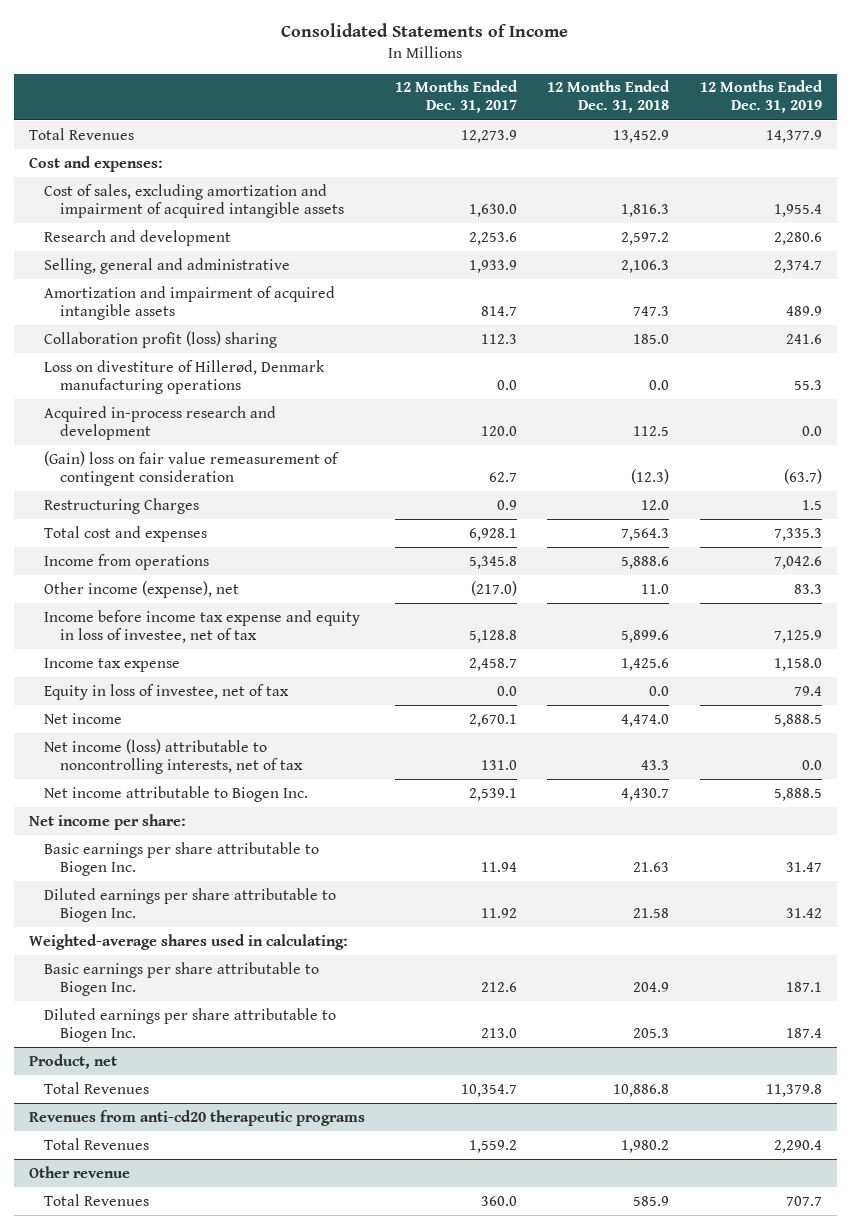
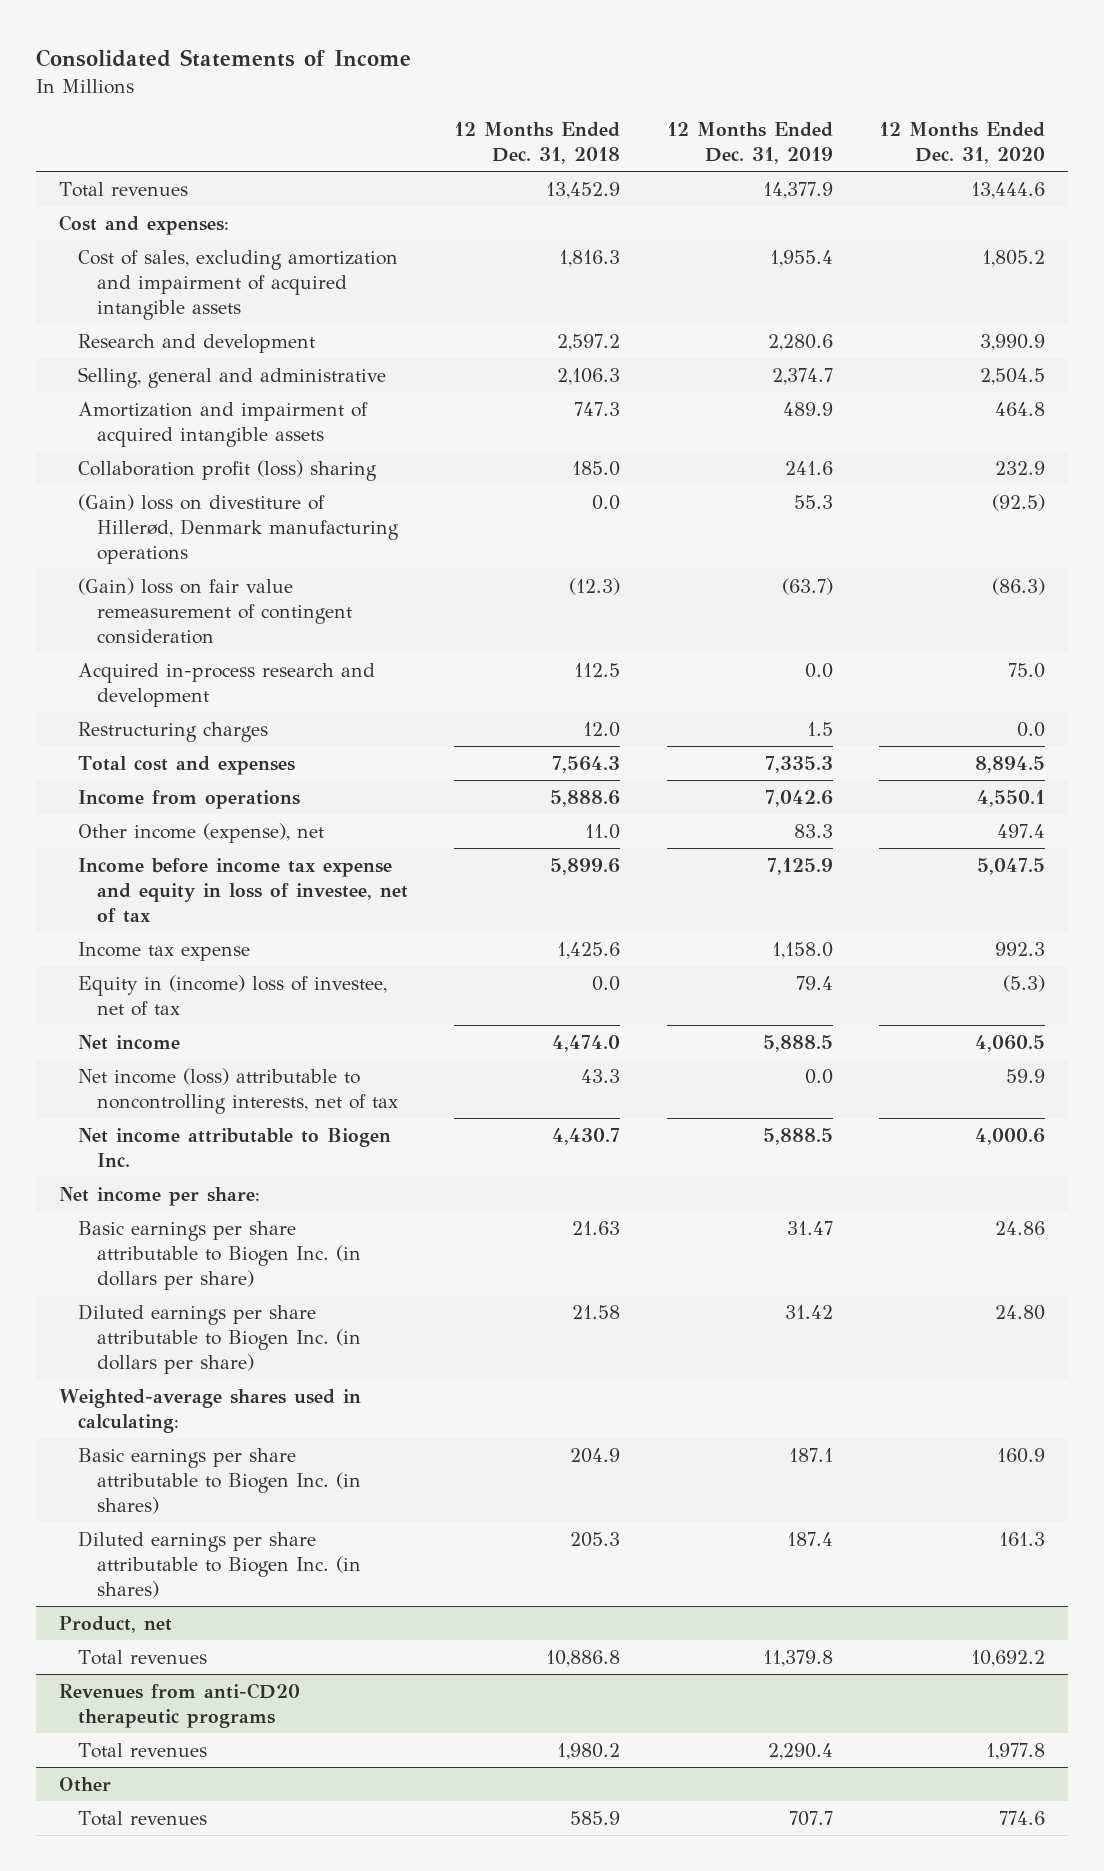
[395,80,519,114] 12 Months Ended Dec. 31, 2017 -> none
none -> [879,122,1046,165] 12 Months Ended Dec. 31, 2020
[28,127,134,140] Total Revenues -> [58,181,188,197] Total revenues
[44,359,326,394] Loss on divestiture of Hillerød, Denmark manufacturing operations -> [77,493,399,565] (Gain) loss on divestiture of Hillerød, Denmark manufacturing operations
[44,405,277,440] Acquired in-process research and development -> [77,662,375,707] Acquired in-process research and development
[44,497,200,514] Restructuring Charges -> [77,721,268,742] Restructuring charges
[44,683,290,700] Equity in loss of investee, net of tax -> [77,974,387,1016] Equity in (income) loss of investee, net of tax
[44,841,320,876] Basic earnings per share attributable to Biogen Inc. -> [77,1220,361,1291] Basic earnings per share attributable to Biogen Inc. (in dollars per share)
[44,887,337,922] Diluted earnings per share attributable to Biogen Inc. -> [77,1303,361,1375] Diluted earnings per share attributable to Biogen Inc. (in dollars per share)
[44,961,320,996] Basic earnings per share attributable to Biogen Inc. -> [77,1447,361,1515] Basic earnings per share attributable to Biogen Inc. (in shares)
[44,1007,337,1042] Diluted earnings per share attributable to Biogen Inc. -> [77,1530,361,1599] Diluted earnings per share attributable to Biogen Inc. (in shares)
[44,1081,150,1094] Total Revenues -> [77,1649,207,1665] Total revenues
[28,1109,365,1126] Revenues from anti-cd20 therapeutic programs -> [58,1682,300,1728] Revenues from anti-CD20 therapeutic programs
[44,1137,150,1150] Total Revenues -> [77,1742,207,1758] Total revenues
[28,1165,130,1178] Other revenue -> [58,1776,111,1792] Other
[44,1193,150,1206] Total Revenues -> [77,1810,207,1826] Total revenues

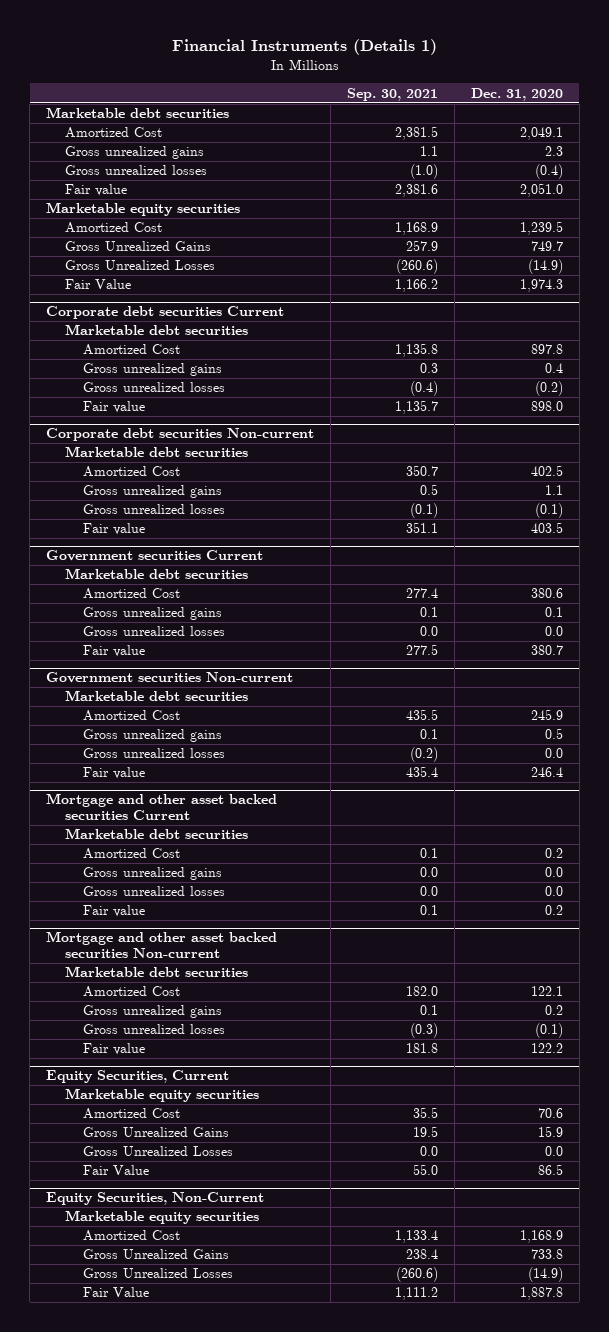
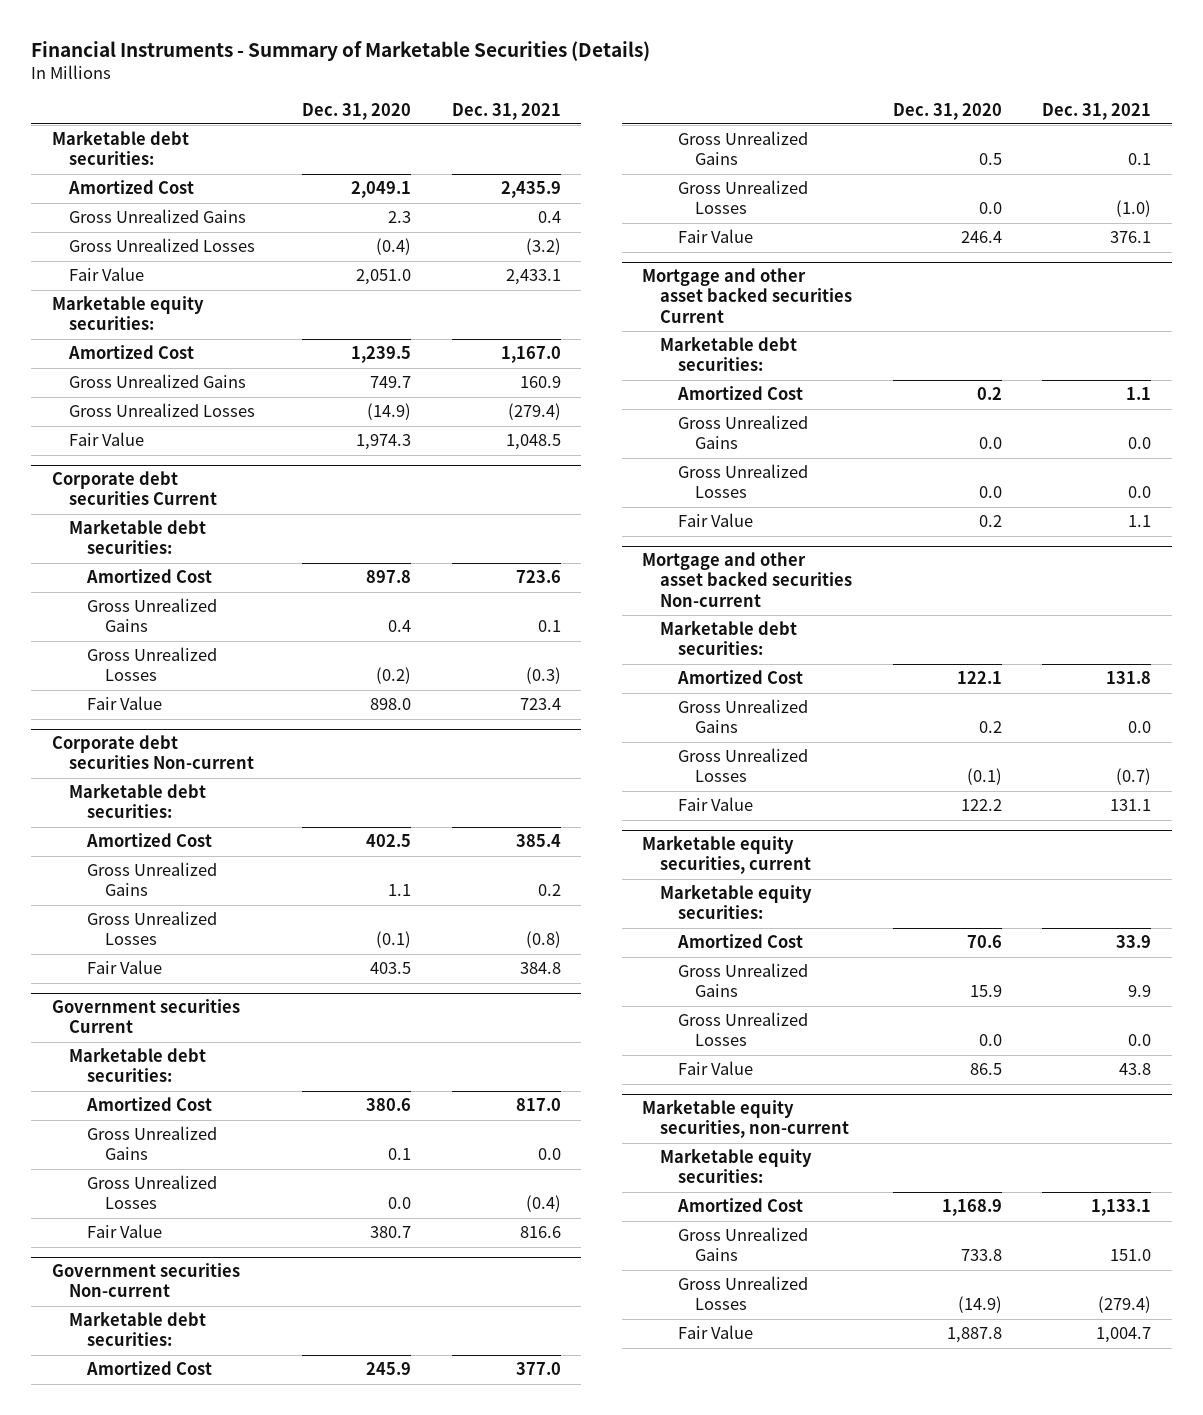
[171,39,437,56] Financial Instruments (Details 1) -> [31,40,651,61] Financial Instruments - Summary of Marketable Securities (Details)
[347,87,439,101] Sep. 30, 2021 -> none
none -> [451,102,561,120] Dec. 31, 2021
[46,107,230,119] Marketable debt securities -> [51,131,189,166] Marketable debt securities:
[64,146,204,160] Gross unrealized gains -> [69,209,247,224] Gross Unrealized Gains
[64,165,207,176] Gross unrealized losses -> [69,238,256,253] Gross Unrealized Losses
[64,184,127,197] Fair value -> [69,267,145,282] Fair Value
[46,202,241,217] Marketable equity securities -> [51,296,204,331] Marketable equity securities:
[64,324,248,336] Marketable debt securities -> [69,520,207,555] Marketable debt securities:
[83,363,223,377] Gross unrealized gains -> [87,598,218,633] Gross Unrealized Gains
[83,382,226,393] Gross unrealized losses -> [87,647,218,682] Gross Unrealized Losses
[83,401,146,414] Fair value -> [87,696,163,711] Fair Value
[64,446,248,458] Marketable debt securities -> [69,784,207,819] Marketable debt securities:
[83,485,223,499] Gross unrealized gains -> [87,862,218,897] Gross Unrealized Gains
[83,504,226,515] Gross unrealized losses -> [87,911,218,946] Gross Unrealized Losses
[83,523,146,536] Fair value -> [87,960,163,975] Fair Value
[64,568,248,580] Marketable debt securities -> [69,1048,207,1083] Marketable debt securities:
[83,607,223,621] Gross unrealized gains -> [87,1126,218,1161] Gross Unrealized Gains
[83,626,226,637] Gross unrealized losses -> [87,1175,218,1210] Gross Unrealized Losses
[83,645,146,658] Fair value -> [87,1224,163,1239] Fair Value
[64,690,248,702] Marketable debt securities -> [69,1312,207,1347] Marketable debt securities:
[83,729,223,743] Gross unrealized gains -> [677,131,808,166] Gross Unrealized Gains
[83,748,226,759] Gross unrealized losses -> [677,180,808,215] Gross Unrealized Losses
[83,767,146,780] Fair value -> [677,229,753,244] Fair Value
[64,828,248,840] Marketable debt securities -> [659,337,797,372] Marketable debt securities:
[83,867,223,881] Gross unrealized gains -> [677,415,808,450] Gross Unrealized Gains
[83,886,226,897] Gross unrealized losses -> [677,464,808,499] Gross Unrealized Losses
[83,905,146,918] Fair value -> [677,513,753,528] Fair Value
[64,966,248,978] Marketable debt securities -> [659,621,797,656] Marketable debt securities:
[83,1005,223,1019] Gross unrealized gains -> [677,699,808,734] Gross Unrealized Gains
[83,1024,226,1035] Gross unrealized losses -> [677,748,808,783] Gross Unrealized Losses
[83,1043,146,1056] Fair value -> [677,797,753,812] Fair Value
[46,1070,230,1084] Equity Securities, Current -> [642,836,811,875] Marketable equity securities, current
[64,1088,259,1103] Marketable equity securities -> [659,885,812,920] Marketable equity securities:
[46,1192,265,1206] Equity Securities, Non-Current -> [642,1100,849,1139] Marketable equity securities, non-current
[64,1210,259,1225] Marketable equity securities -> [659,1149,812,1184] Marketable equity securities:

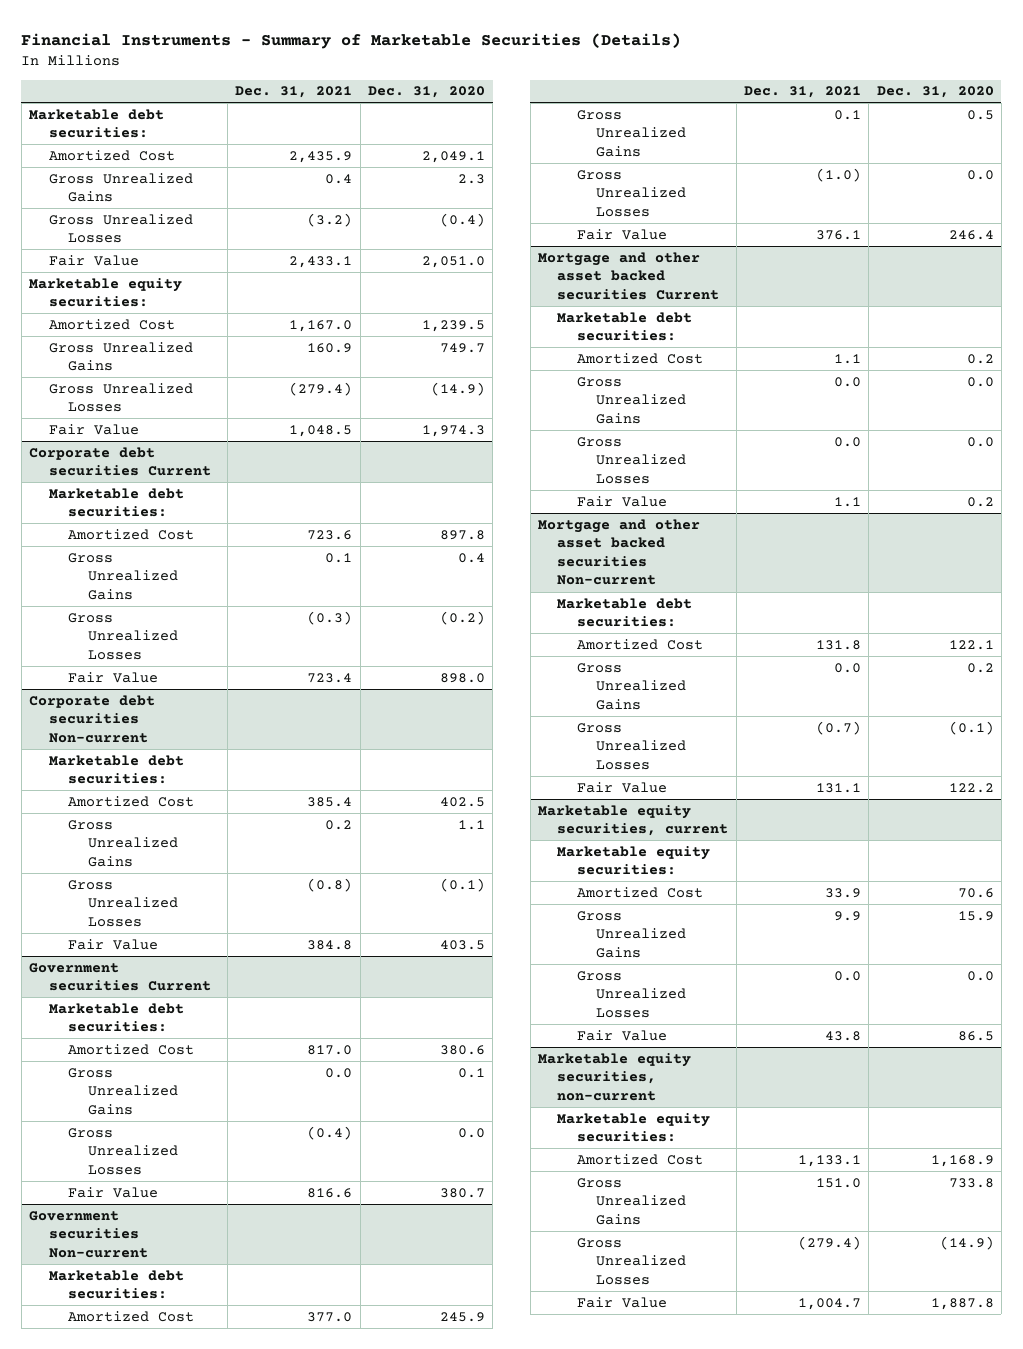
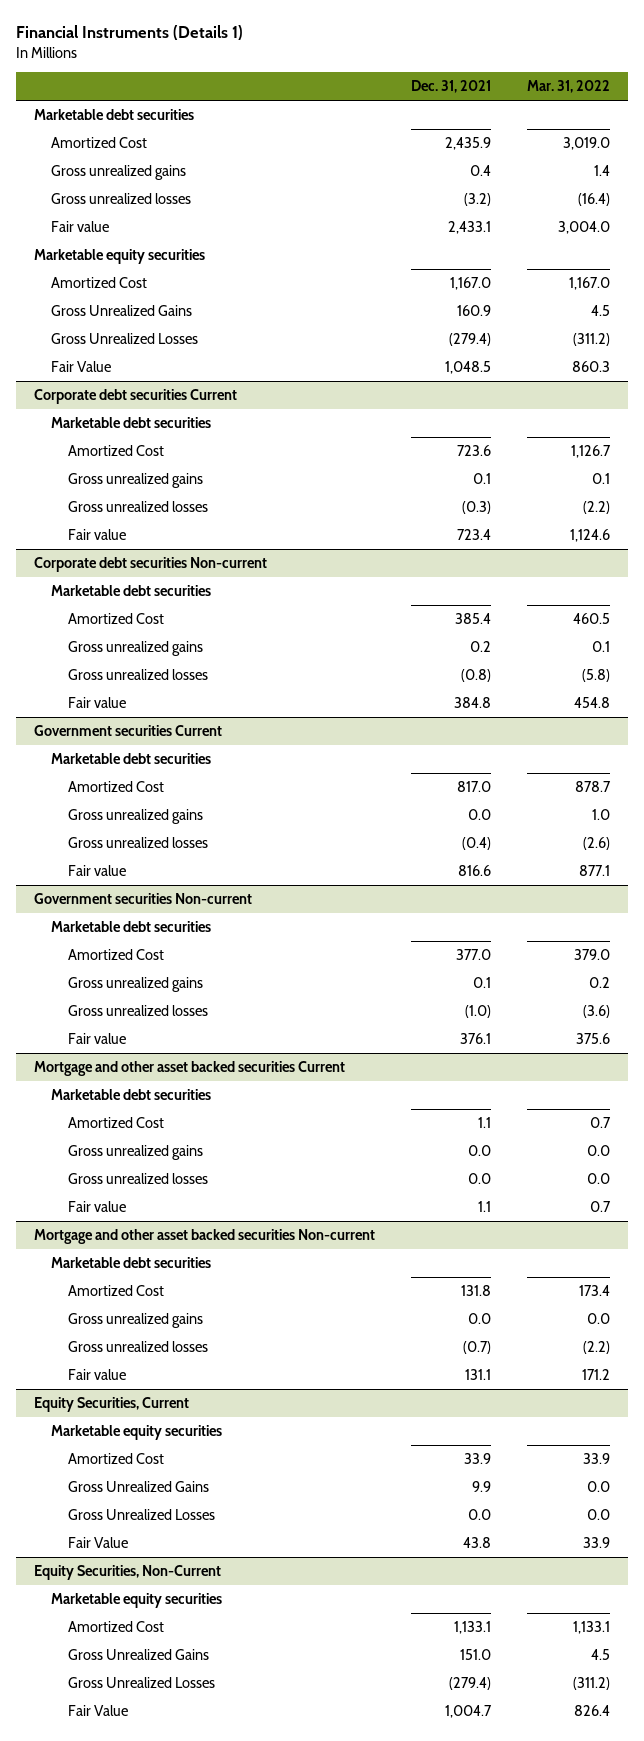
[21,32,682,49] Financial Instruments - Summary of Marketable Securities (Details) -> [15,25,243,41] Financial Instruments (Details 1)
[367,86,485,99] Dec. 31, 2020 -> none
none -> [527,80,611,94] Mar. 31, 2022
[29,108,165,139] Marketable debt securities: -> [33,108,194,120] Marketable debt securities
[48,172,193,203] Gross Unrealized Gains -> [50,164,186,180] Gross unrealized gains
[48,213,193,244] Gross Unrealized Losses -> [50,192,191,204] Gross unrealized losses
[48,254,139,266] Fair Value -> [50,220,109,232] Fair value
[29,277,183,308] Marketable equity securities: -> [33,248,205,264] Marketable equity securities
[48,487,184,518] Marketable debt securities: -> [50,416,211,428] Marketable debt securities
[68,552,178,600] Gross Unrealized Gains -> [67,472,203,488] Gross unrealized gains
[68,612,178,660] Gross Unrealized Losses -> [67,500,208,512] Gross unrealized losses
[68,671,159,683] Fair Value -> [67,528,126,540] Fair value
[48,754,184,785] Marketable debt securities: -> [50,584,211,596] Marketable debt securities
[68,819,178,867] Gross Unrealized Gains -> [67,640,203,656] Gross unrealized gains
[68,879,178,927] Gross Unrealized Losses -> [67,668,208,680] Gross unrealized losses
[68,938,159,950] Fair Value -> [67,696,126,708] Fair value
[48,1002,184,1033] Marketable debt securities: -> [50,752,211,764] Marketable debt securities
[68,1067,178,1115] Gross Unrealized Gains -> [67,808,203,824] Gross unrealized gains
[68,1127,178,1175] Gross Unrealized Losses -> [67,836,208,848] Gross unrealized losses
[68,1186,159,1198] Fair Value -> [67,864,126,876] Fair value
[48,1269,184,1300] Marketable debt securities: -> [50,920,211,932] Marketable debt securities
[576,109,687,157] Gross Unrealized Gains -> [67,976,203,992] Gross unrealized gains
[576,169,687,217] Gross Unrealized Losses -> [67,1004,208,1016] Gross unrealized losses
[576,228,667,240] Fair Value -> [67,1032,126,1044] Fair value
[557,311,693,342] Marketable debt securities: -> [50,1088,211,1100] Marketable debt securities
[576,376,687,424] Gross Unrealized Gains -> [67,1144,203,1160] Gross unrealized gains
[576,436,687,484] Gross Unrealized Losses -> [67,1172,208,1184] Gross unrealized losses
[576,495,667,507] Fair Value -> [67,1200,126,1212] Fair value
[557,597,693,628] Marketable debt securities: -> [50,1256,211,1268] Marketable debt securities
[576,662,687,710] Gross Unrealized Gains -> [67,1312,203,1328] Gross unrealized gains
[576,722,687,770] Gross Unrealized Losses -> [67,1340,208,1352] Gross unrealized losses
[576,781,667,793] Fair Value -> [67,1368,126,1380] Fair value
[537,804,729,837] Marketable equity securities, current -> [33,1396,189,1412] Equity Securities, Current
[557,845,711,876] Marketable equity securities: -> [50,1424,222,1440] Marketable equity securities
[537,1052,691,1101] Marketable equity securities, non-current -> [33,1564,221,1580] Equity Securities, Non-Current
[557,1112,711,1143] Marketable equity securities: -> [50,1592,222,1608] Marketable equity securities

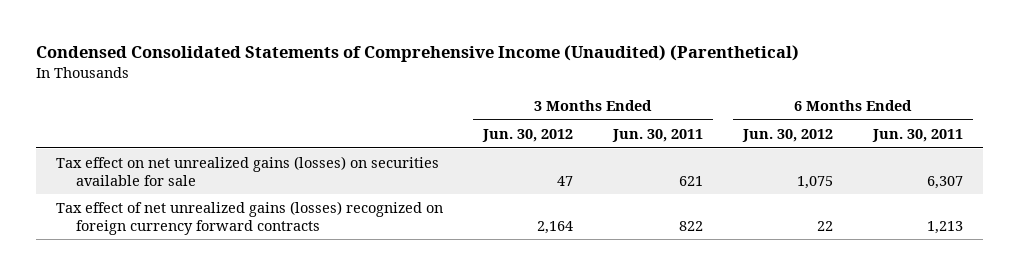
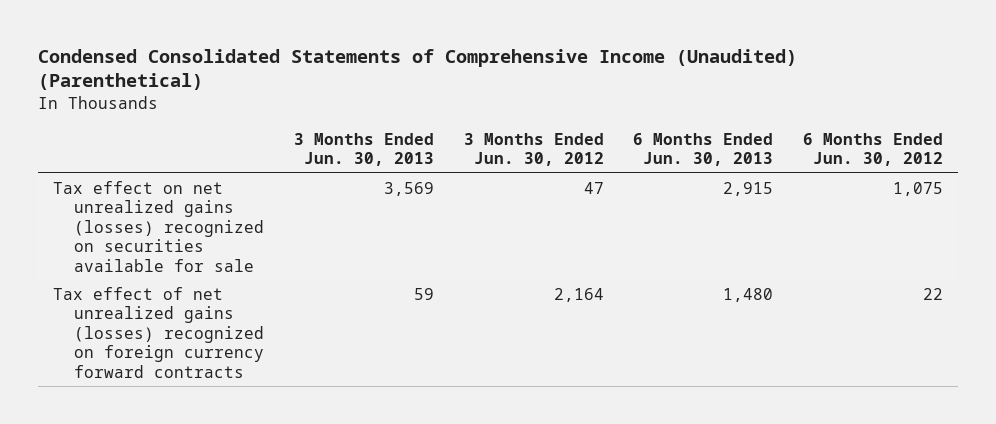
[611,128,703,142] Jun. 30, 2011 -> none
[871,128,963,142] Jun. 30, 2011 -> none
none -> [293,132,434,167] 3 Months Ended Jun. 30, 2013
none -> [633,132,774,167] 6 Months Ended Jun. 30, 2013
[55,156,439,186] Tax effect on net unrealized gains (losses) on securities available for sale -> [52,180,264,272] Tax effect on net unrealized gains (losses) recognized on securities available for sale

